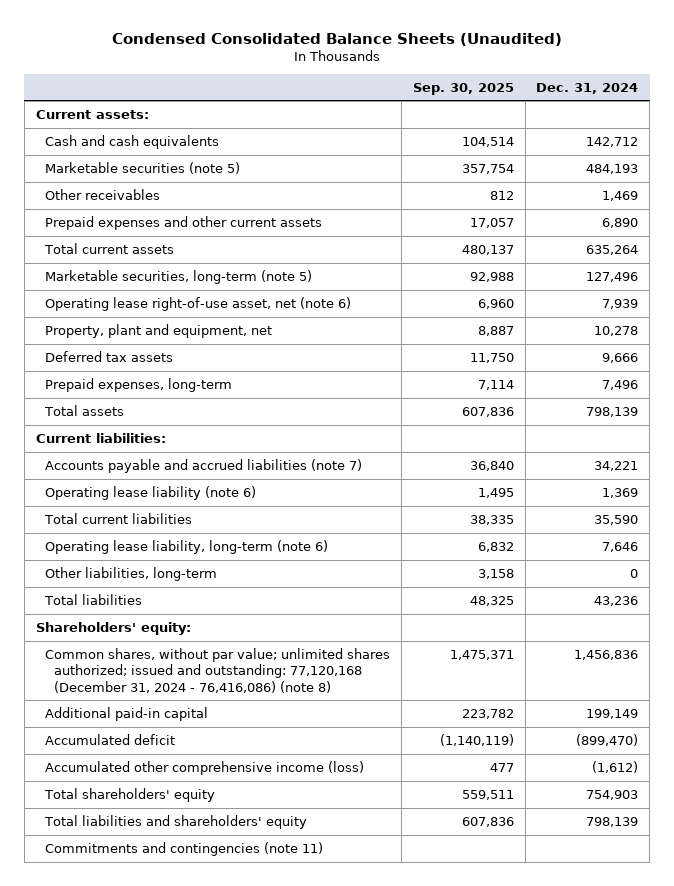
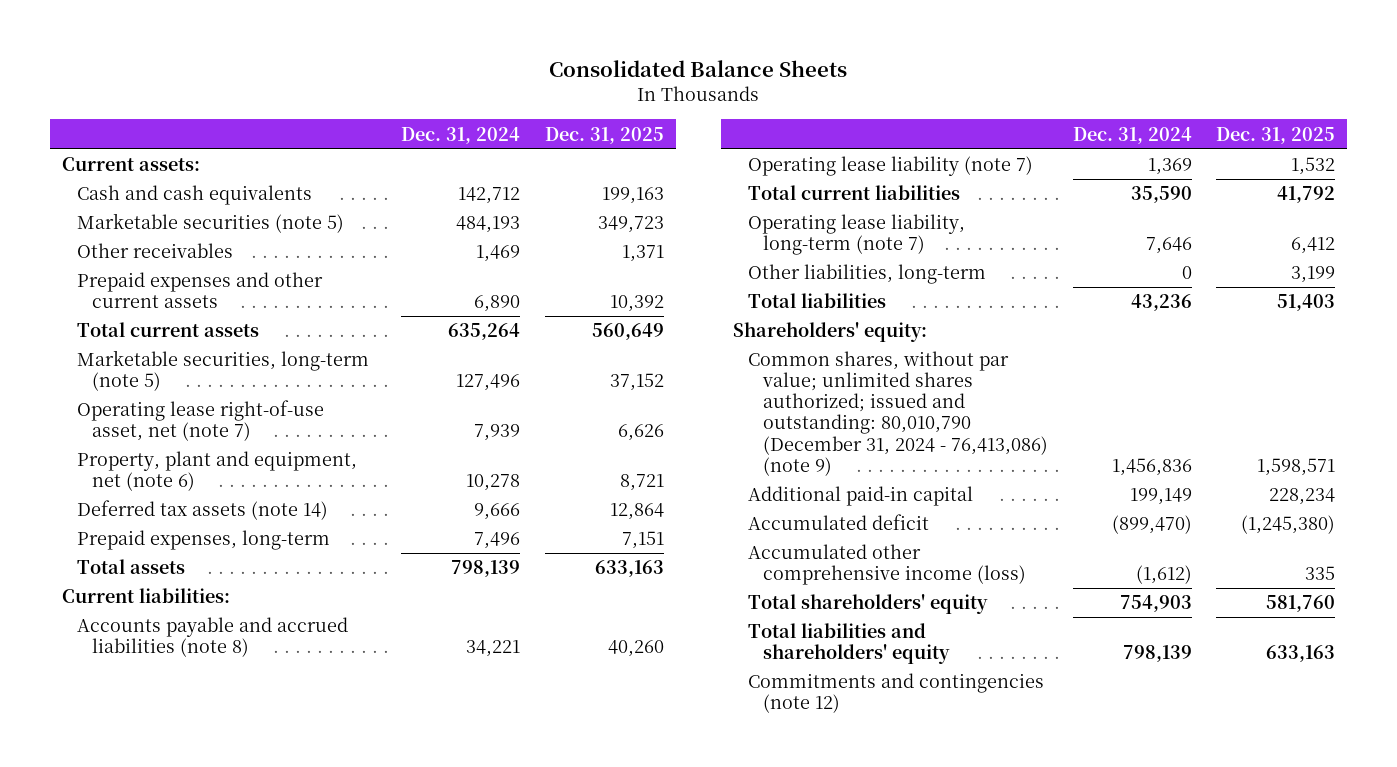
[111,32,562,46] Condensed Consolidated Balance Sheets (Unaudited) -> [549,60,848,78] Consolidated Balance Sheets
[412,82,514,95] Sep. 30, 2025 -> none
none -> [544,126,664,144] Dec. 31, 2025
[44,296,351,311] Operating lease right-of-use asset, net (note 6) -> [76,400,324,442] Operating lease right-of-use asset, net (note 7)
[44,323,272,338] Property, plant and equipment, net -> [76,451,357,492] Property, plant and equipment, net (note 6)
[44,350,173,362] Deferred tax assets -> [76,500,328,521] Deferred tax assets (note 14)
[44,458,362,473] Accounts payable and accrued liabilities (note 7) -> [76,617,348,658] Accounts payable and accrued liabilities (note 8)
[44,485,256,500] Operating lease liability (note 6) -> [748,156,1034,177] Operating lease liability (note 7)
[44,539,328,554] Operating lease liability, long-term (note 6) -> [748,214,966,256] Operating lease liability, long-term (note 7)
[44,647,390,693] Common shares, without par value; unlimited shares authorized; issued and outstanding: 77,120,168 (December 31, 2024 - 76,416,086) (note 8) -> [748,351,1049,476] Common shares, without par value; unlimited shares authorized; issued and outstanding: 80,010,790 (December 31, 2024 - 76,413,086) (note 9)
[44,841,323,856] Commitments and contingencies (note 11) -> [748,673,1045,714] Commitments and contingencies (note 12)

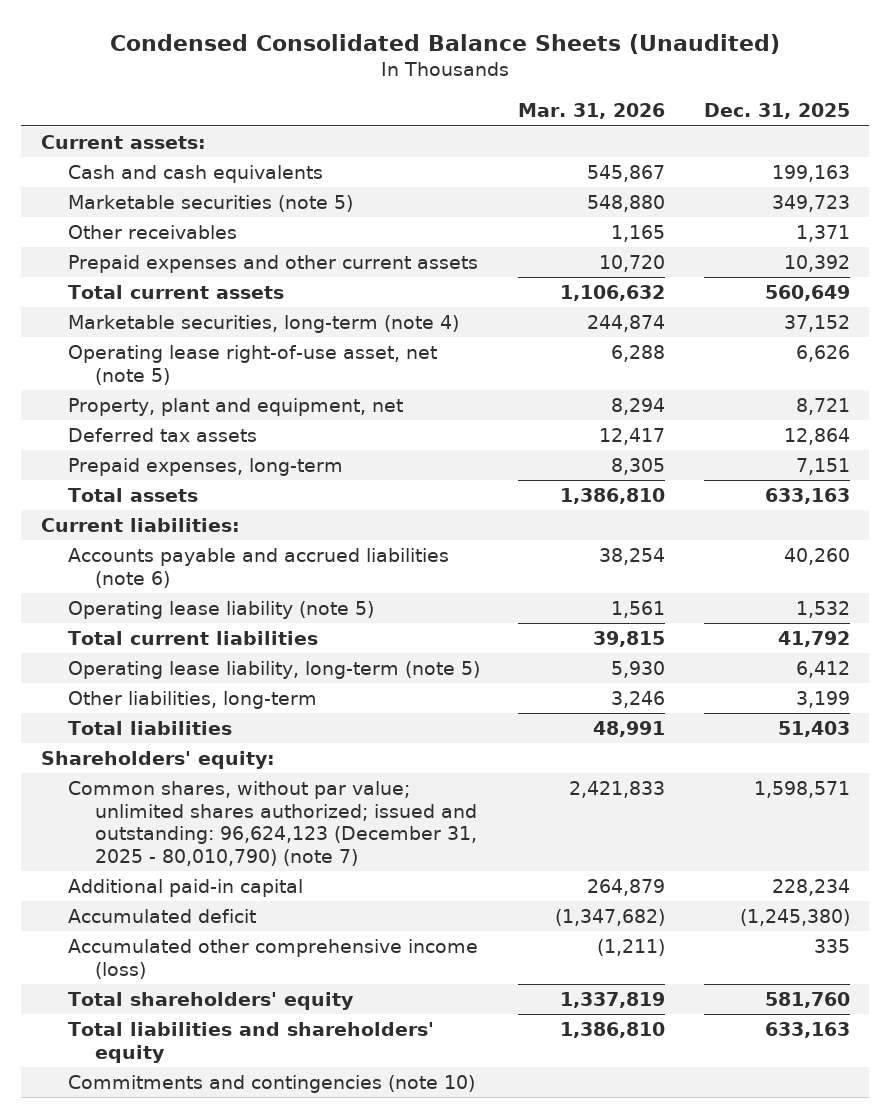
[549,60,848,78] Consolidated Balance Sheets -> [110,33,781,54] Condensed Consolidated Balance Sheets (Unaudited)
[401,126,521,144] Dec. 31, 2024 -> none
none -> [518,103,666,120] Mar. 31, 2026
[76,350,369,392] Marketable securities, long-term (note 5) -> [67,315,459,334] Marketable securities, long-term (note 4)
[76,400,324,442] Operating lease right-of-use asset, net (note 7) -> [67,345,437,385] Operating lease right-of-use asset, net (note 5)
[76,451,357,492] Property, plant and equipment, net (note 6) -> [67,398,403,417] Property, plant and equipment, net
[76,500,328,521] Deferred tax assets (note 14) -> [67,428,257,443] Deferred tax assets
[76,617,348,658] Accounts payable and accrued liabilities (note 8) -> [67,548,449,588] Accounts payable and accrued liabilities (note 6)
[748,156,1034,177] Operating lease liability (note 7) -> [67,601,374,620] Operating lease liability (note 5)
[748,214,966,256] Operating lease liability, long-term (note 7) -> [67,661,480,680] Operating lease liability, long-term (note 5)
[748,351,1049,476] Common shares, without par value; unlimited shares authorized; issued and outstanding: 80,010,790 (December 31, 2024 - 76,413,086) (note 9) -> [67,781,477,866] Common shares, without par value; unlimited shares authorized; issued and outstanding: 96,624,123 (December 31, 2025 - 80,010,790) (note 7)
[748,673,1045,714] Commitments and contingencies (note 12) -> [67,1075,475,1094] Commitments and contingencies (note 10)

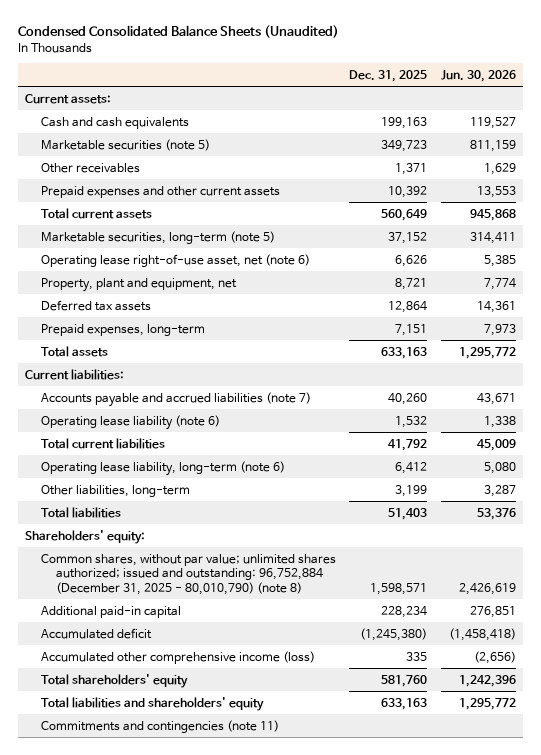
[518,103,666,120] Mar. 31, 2026 -> none
none -> [441,69,517,82] Jun. 30, 2026
[67,315,459,334] Marketable securities, long-term (note 4) -> [40,230,275,244] Marketable securities, long-term (note 5)
[67,345,437,385] Operating lease right-of-use asset, net (note 5) -> [40,253,310,267] Operating lease right-of-use asset, net (note 6)
[67,548,449,588] Accounts payable and accrued liabilities (note 6) -> [40,391,311,407] Accounts payable and accrued liabilities (note 7)
[67,601,374,620] Operating lease liability (note 5) -> [40,414,220,430] Operating lease liability (note 6)
[67,661,480,680] Operating lease liability, long-term (note 5) -> [40,460,285,476] Operating lease liability, long-term (note 6)
[67,781,477,866] Common shares, without par value; unlimited shares authorized; issued and outstanding: 96,624,123 (December 31, 2025 - 80,010,790) (note 7) -> [40,553,336,595] Common shares, without par value; unlimited shares authorized; issued and outstanding: 96,752,884 (December 31, 2025 - 80,010,790) (note 8)
[67,1075,475,1094] Commitments and contingencies (note 10) -> [40,719,279,733] Commitments and contingencies (note 11)

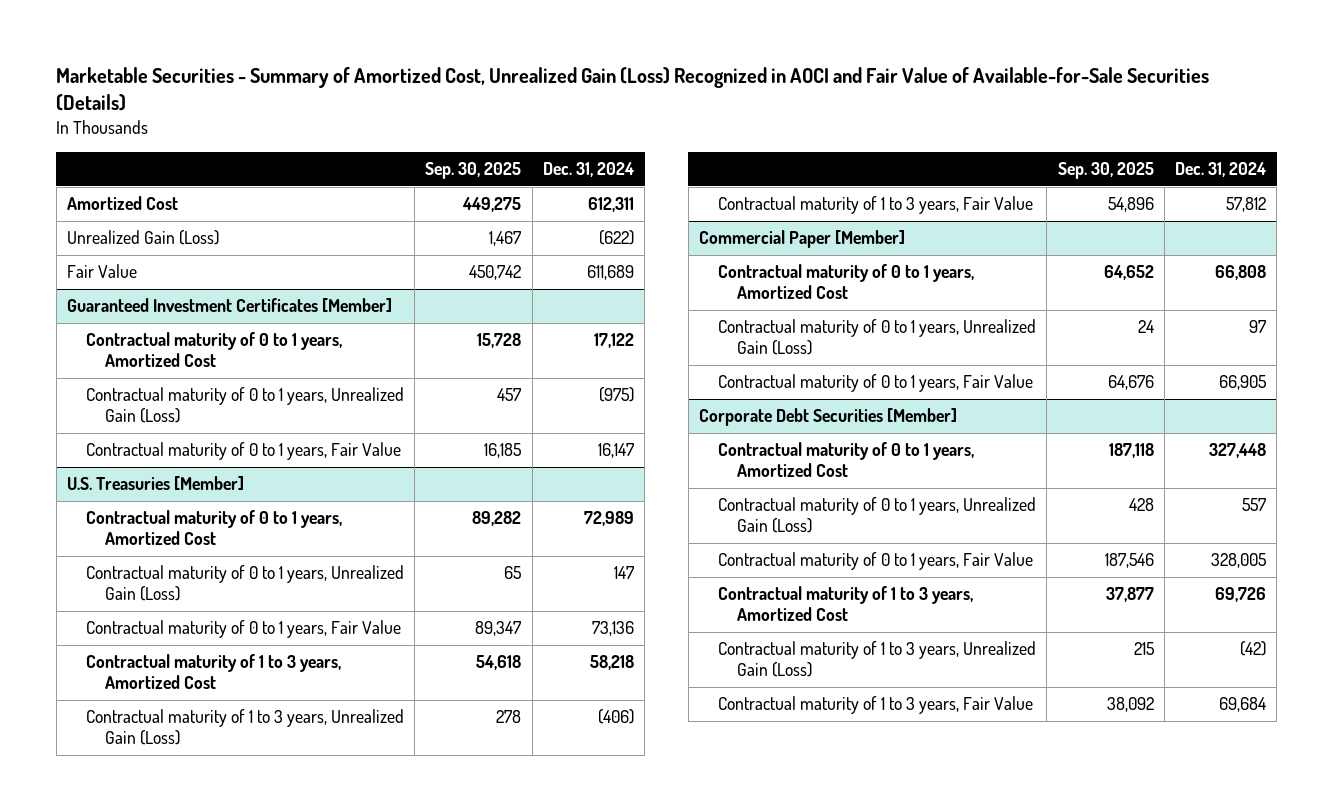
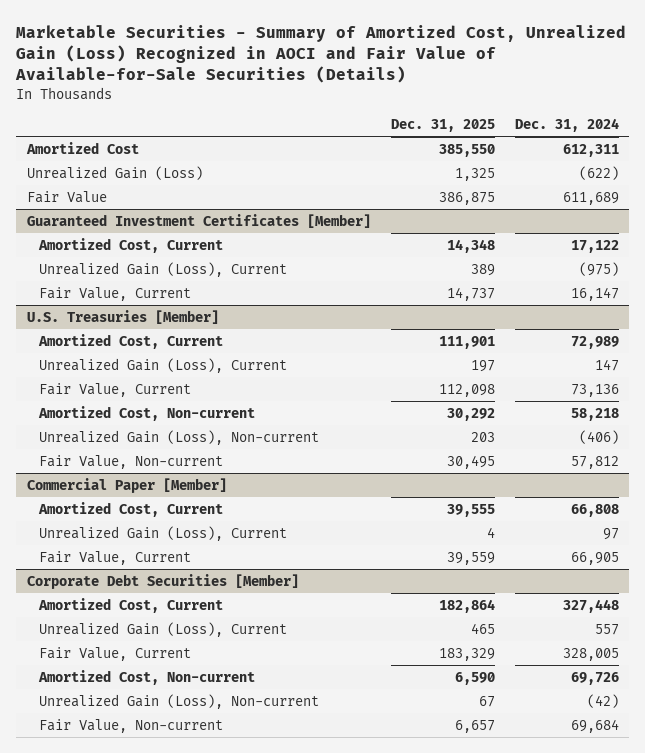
[425,162,522,180] Sep. 30, 2025 -> none
none -> [390,118,495,132] Dec. 31, 2025
[85,332,342,368] Contractual maturity of 0 to 1 years, Amortized Cost -> [38,237,224,253] Amortized Cost, Current
[85,387,404,424] Contractual maturity of 0 to 1 years, Unrealized Gain (Loss) -> [39,261,288,277] Unrealized Gain (Loss), Current
[85,442,401,461] Contractual maturity of 0 to 1 years, Fair Value -> [39,286,192,301] Fair Value, Current
[85,510,342,546] Contractual maturity of 0 to 1 years, Amortized Cost -> [38,333,224,349] Amortized Cost, Current
[85,565,404,602] Contractual maturity of 0 to 1 years, Unrealized Gain (Loss) -> [39,357,288,373] Unrealized Gain (Loss), Current
[85,620,401,639] Contractual maturity of 0 to 1 years, Fair Value -> [39,382,192,397] Fair Value, Current
[85,654,341,690] Contractual maturity of 1 to 3 years, Amortized Cost -> [38,405,256,421] Amortized Cost, Non-current
[85,709,404,746] Contractual maturity of 1 to 3 years, Unrealized Gain (Loss) -> [39,429,320,445] Unrealized Gain (Loss), Non-current
[718,196,1034,215] Contractual maturity of 1 to 3 years, Fair Value -> [39,454,224,469] Fair Value, Non-current
[718,264,975,300] Contractual maturity of 0 to 1 years, Amortized Cost -> [38,501,224,517] Amortized Cost, Current
[718,319,1037,356] Contractual maturity of 0 to 1 years, Unrealized Gain (Loss) -> [39,525,288,541] Unrealized Gain (Loss), Current
[718,374,1034,393] Contractual maturity of 0 to 1 years, Fair Value -> [39,550,192,565] Fair Value, Current
[718,442,975,478] Contractual maturity of 0 to 1 years, Amortized Cost -> [38,597,224,613] Amortized Cost, Current
[718,497,1037,534] Contractual maturity of 0 to 1 years, Unrealized Gain (Loss) -> [39,621,288,637] Unrealized Gain (Loss), Current
[718,552,1034,571] Contractual maturity of 0 to 1 years, Fair Value -> [39,646,192,661] Fair Value, Current
[718,586,974,622] Contractual maturity of 1 to 3 years, Amortized Cost -> [38,669,256,685] Amortized Cost, Non-current
[718,641,1037,678] Contractual maturity of 1 to 3 years, Unrealized Gain (Loss) -> [39,693,320,709] Unrealized Gain (Loss), Non-current
[718,696,1034,715] Contractual maturity of 1 to 3 years, Fair Value -> [39,718,224,733] Fair Value, Non-current

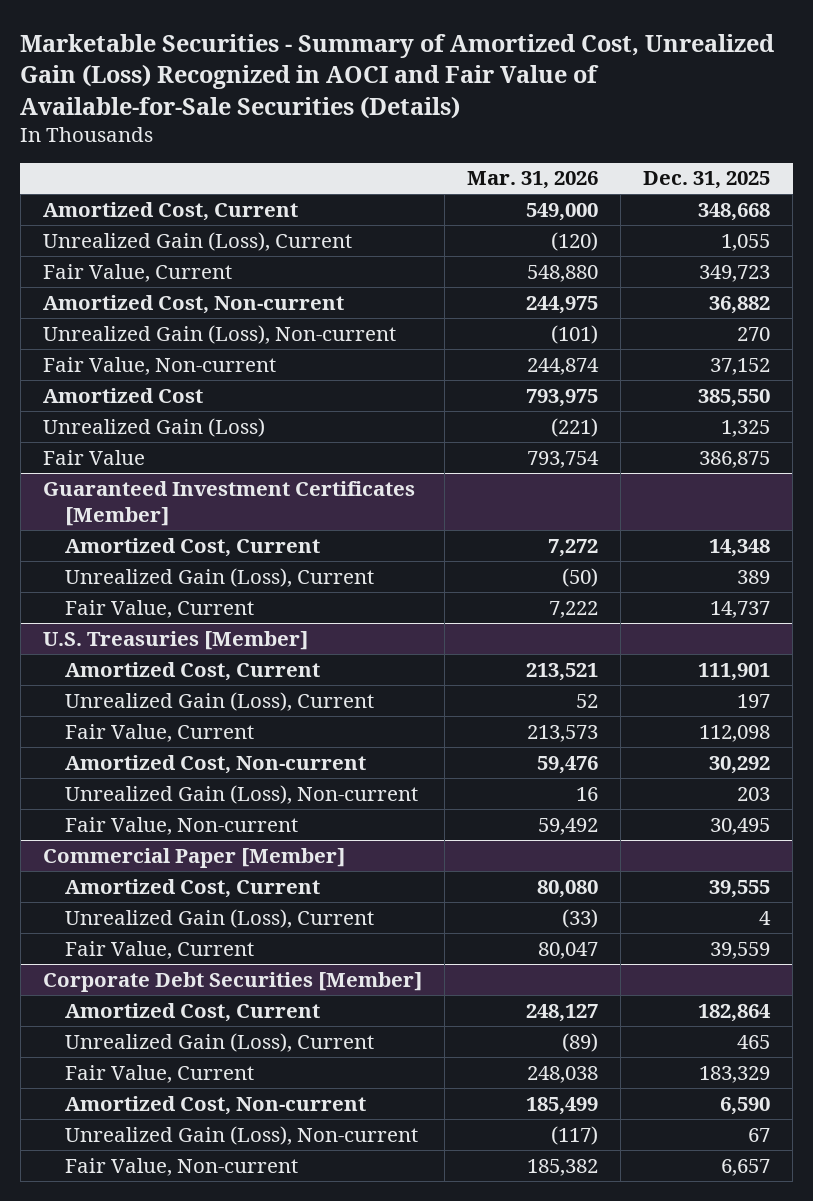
[514,117,619,132] Dec. 31, 2024 -> none
none -> [466,171,598,190] Mar. 31, 2026
none -> [42,201,298,221] Amortized Cost, Current
none -> [42,231,352,251] Unrealized Gain (Loss), Current
none -> [42,263,232,282] Fair Value, Current
none -> [42,294,344,314] Amortized Cost, Non-current
none -> [42,324,396,344] Unrealized Gain (Loss), Non-current
none -> [42,356,276,375] Fair Value, Non-current

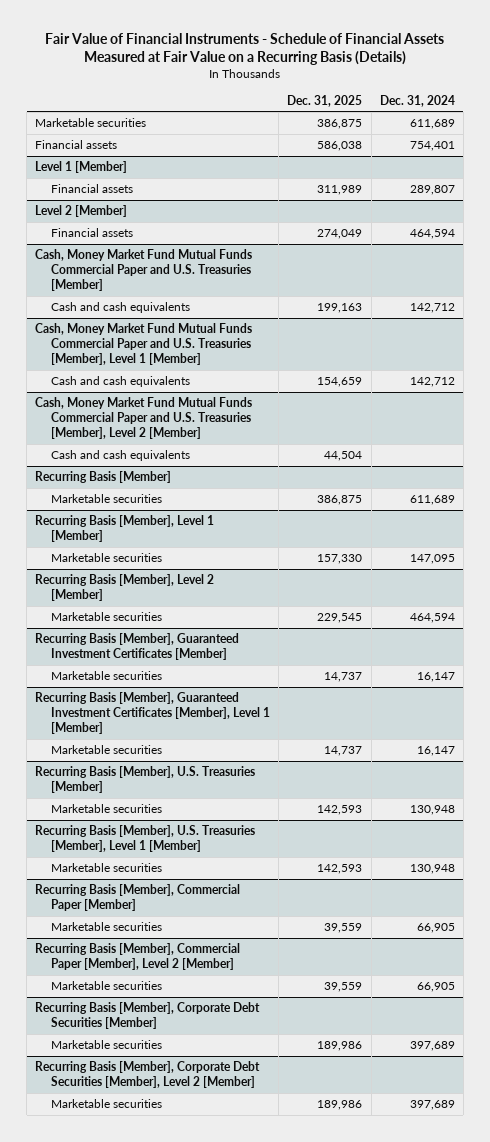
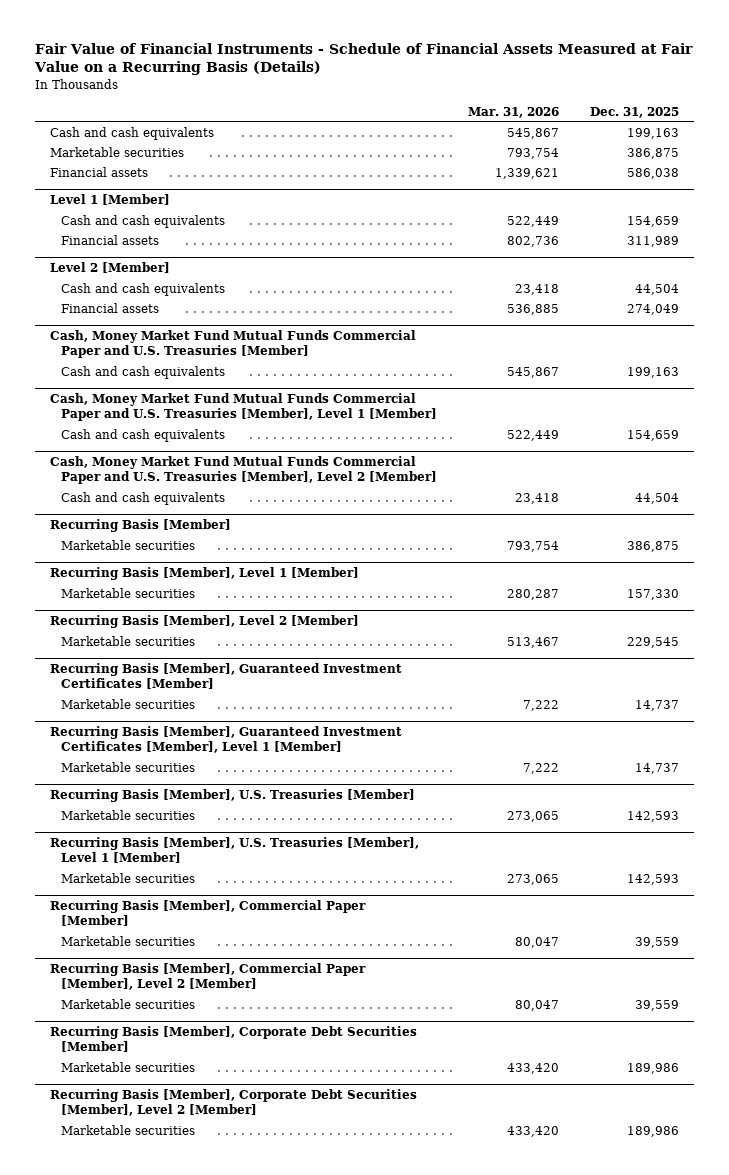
[379,94,455,107] Dec. 31, 2024 -> none
none -> [467,106,559,118] Mar. 31, 2026
none -> [50,126,215,140] Cash and cash equivalents
none -> [61,214,226,228] Cash and cash equivalents
none -> [61,282,226,296] Cash and cash equivalents

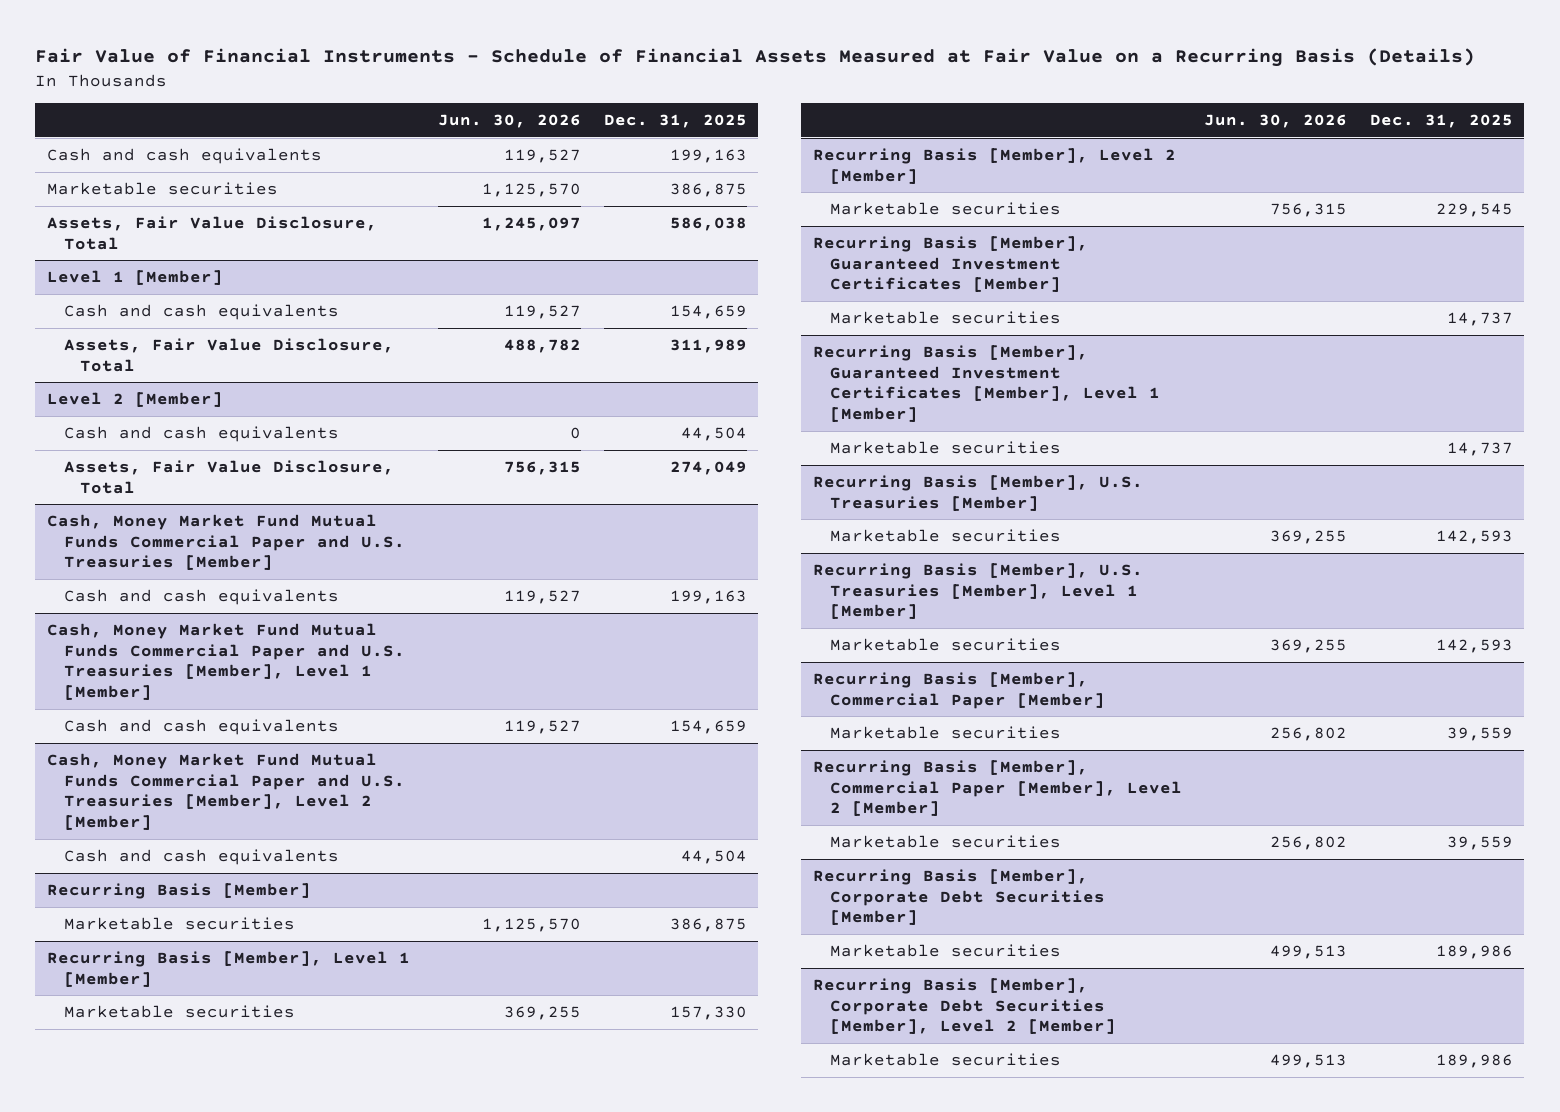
[467,106,559,118] Mar. 31, 2026 -> none
none -> [438,114,582,129] Jun. 30, 2026
[50,166,149,177] Financial assets -> [46,215,377,250] Assets, Fair Value Disclosure, Total
[61,234,160,245] Financial assets -> [63,337,394,372] Assets, Fair Value Disclosure, Total
[61,302,160,313] Financial assets -> [63,459,394,494] Assets, Fair Value Disclosure, Total

